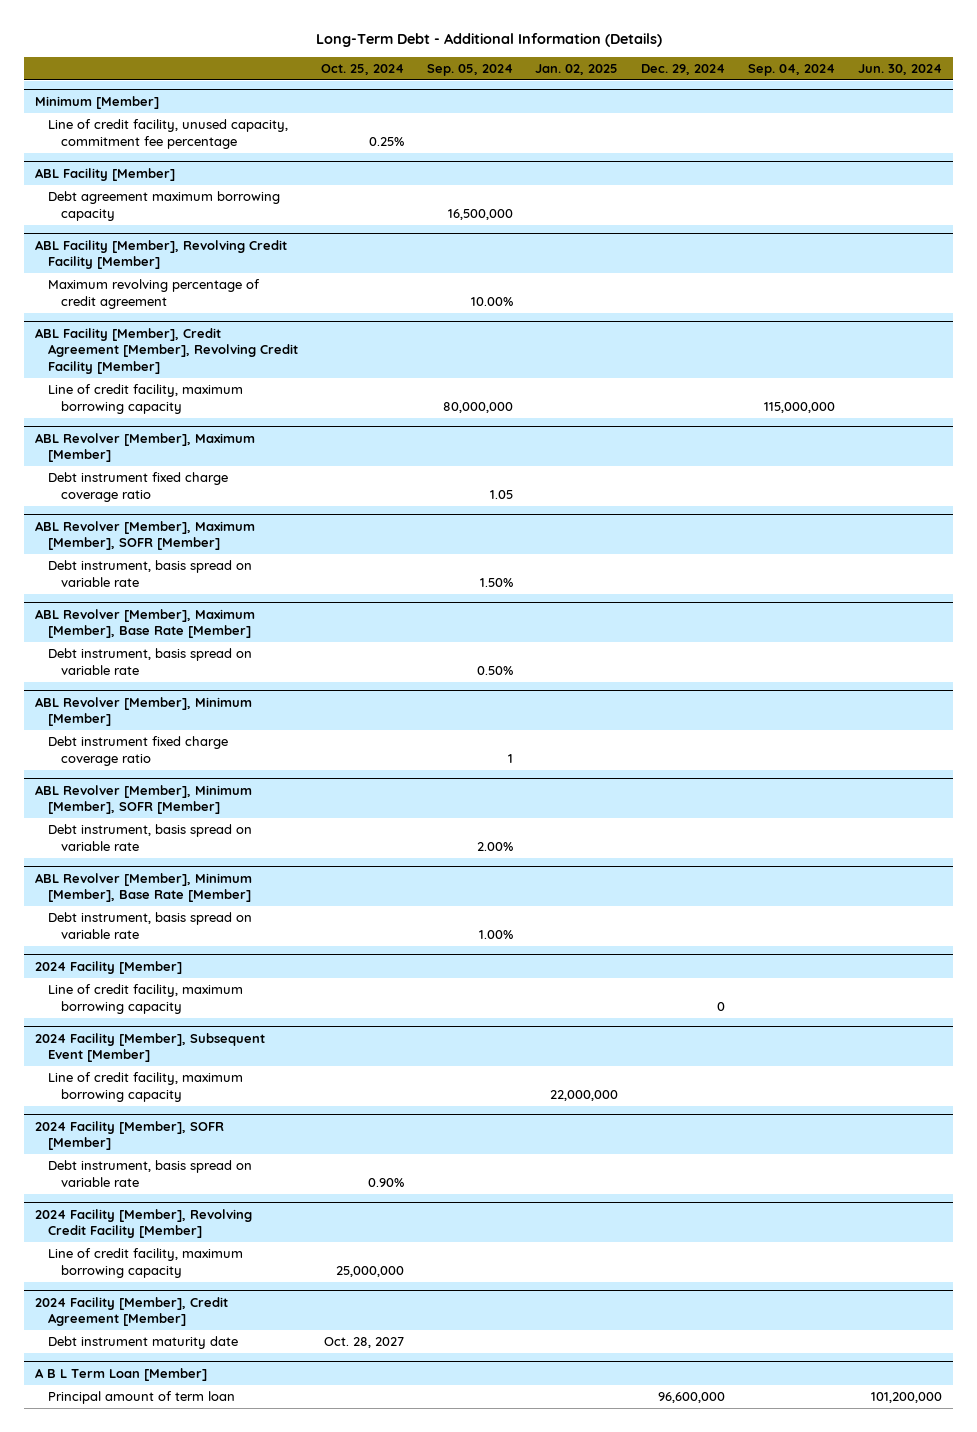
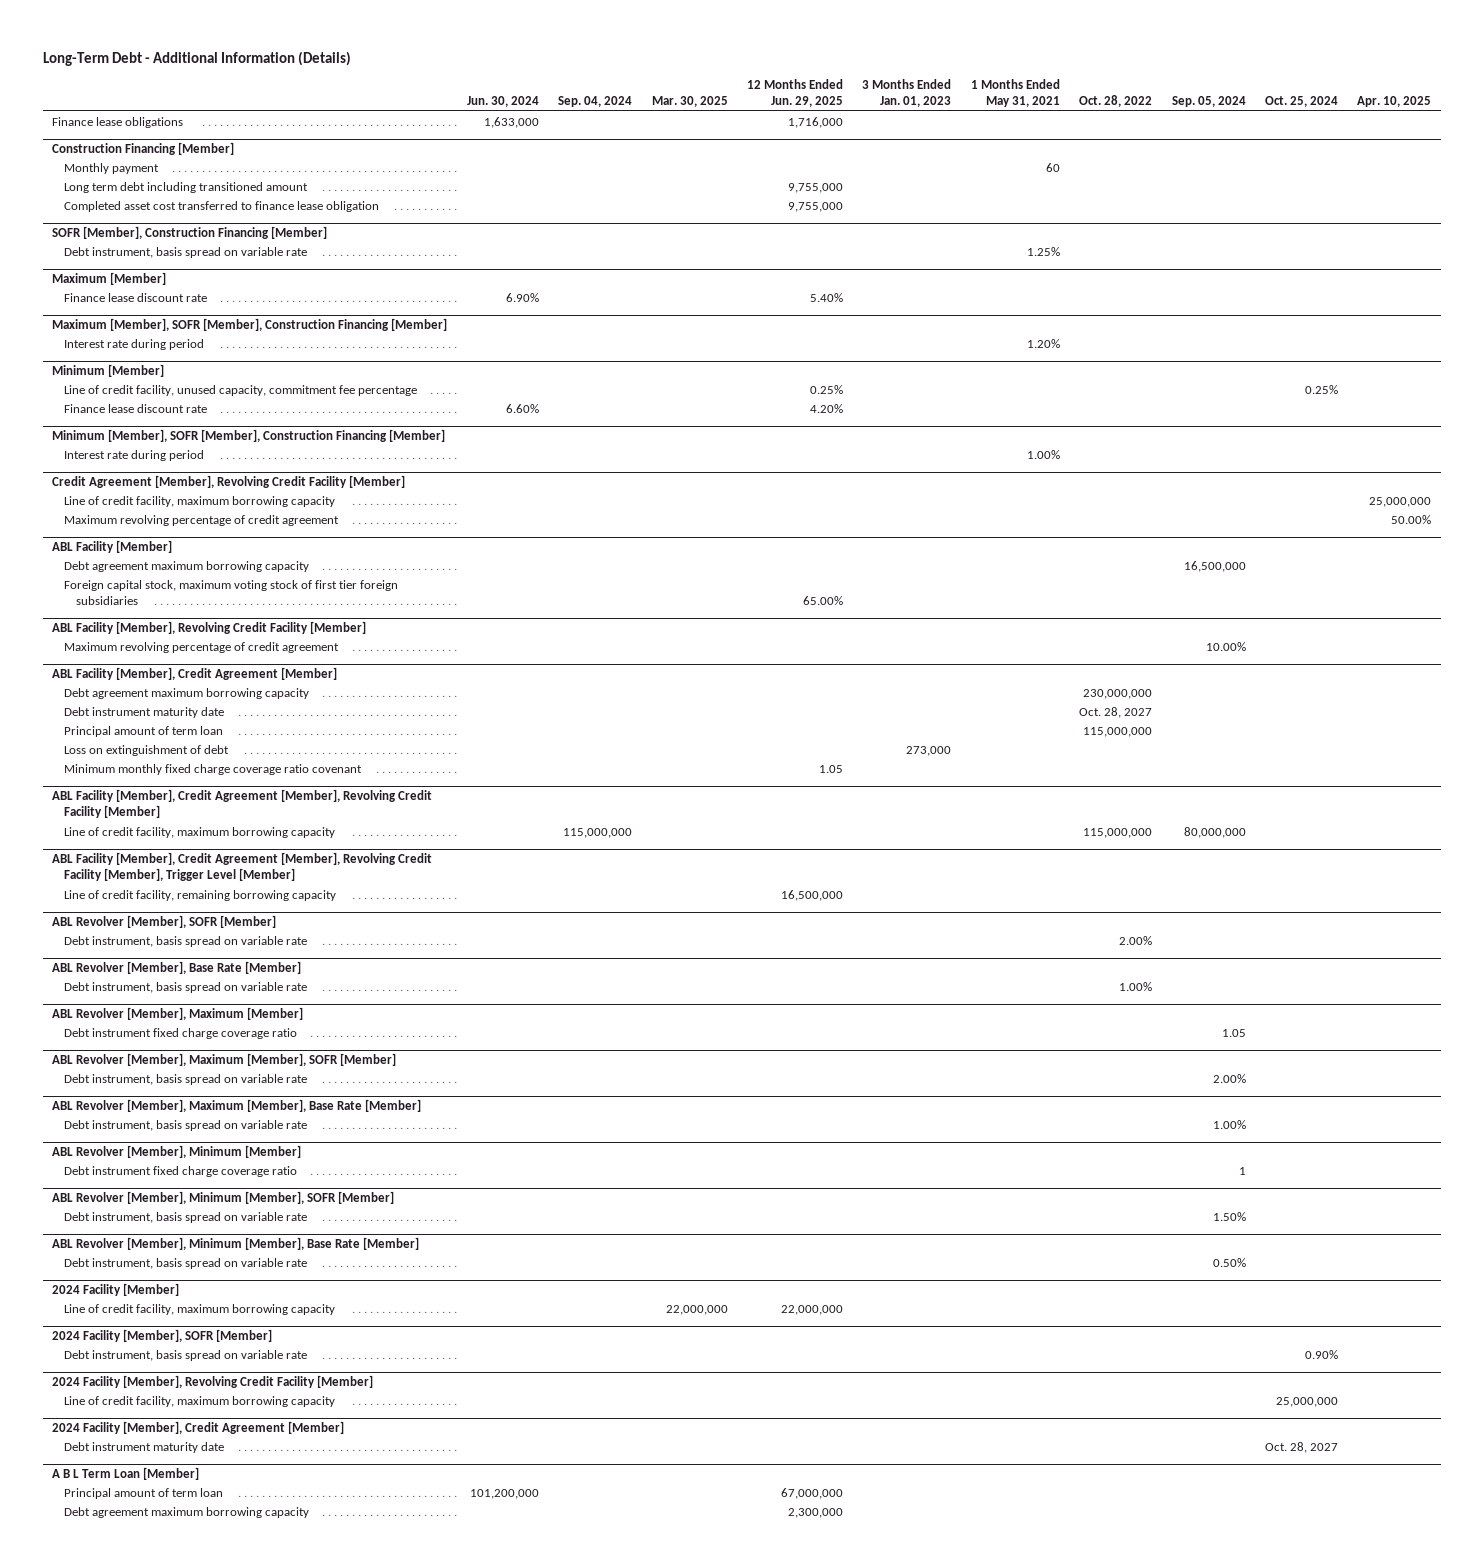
[535,63,619,75] Jan. 02, 2025 -> none
[641,63,726,75] Dec. 29, 2024 -> none
none -> [651,96,728,108] Mar. 30, 2025
none -> [747,79,844,108] 12 Months Ended Jun. 29, 2025
none -> [862,79,952,108] 3 Months Ended Jan. 01, 2023
none -> [970,79,1060,108] 1 Months Ended May 31, 2021
none -> [1079,95,1153,108] Oct. 28, 2022
none -> [1357,96,1432,108] Apr. 10, 2025
none -> [52,116,184,128] Finance lease obligations
none -> [52,141,235,155] Construction Financing [Member]
none -> [64,162,160,174] Monthly payment
none -> [64,181,309,193] Long term debt including transitioned amount
none -> [64,200,380,212] Completed asset cost transferred to finance lease obligation
none -> [52,225,328,239] SOFR [Member], Construction Financing [Member]
none -> [64,246,308,258] Debt instrument, basis spread on variable rate
none -> [52,271,167,285] Maximum [Member]
none -> [64,292,208,302] Finance lease discount rate
none -> [52,317,448,331] Maximum [Member], SOFR [Member], Construction Financing [Member]
none -> [64,338,205,350] Interest rate during period
none -> [64,403,208,413] Finance lease discount rate
none -> [52,428,446,442] Minimum [Member], SOFR [Member], Construction Financing [Member]
none -> [64,449,205,461] Interest rate during period
none -> [52,474,406,488] Credit Agreement [Member], Revolving Credit Facility [Member]
none -> [64,495,336,507] Line of credit facility, maximum borrowing capacity
none -> [64,514,340,526] Maximum revolving percentage of credit agreement
none -> [64,579,399,605] Foreign capital stock, maximum voting stock of first tier foreign subsidiaries
none -> [52,666,338,680] ABL Facility [Member], Credit Agreement [Member]
none -> [64,687,310,699] Debt agreement maximum borrowing capacity
none -> [64,706,225,718] Debt instrument maturity date
none -> [64,725,224,737] Principal amount of term loan
none -> [64,744,230,756] Loss on extinguishment of debt
none -> [64,763,363,775] Minimum monthly fixed charge coverage ratio covenant
none -> [52,851,433,881] ABL Facility [Member], Credit Agreement [Member], Revolving Credit Facility [Member], Trigger Level [Member]
none -> [64,889,337,901] Line of credit facility, remaining borrowing capacity
none -> [52,914,277,928] ABL Revolver [Member], SOFR [Member]
none -> [64,935,308,947] Debt instrument, basis spread on variable rate
none -> [52,960,302,974] ABL Revolver [Member], Base Rate [Member]
none -> [64,981,308,993] Debt instrument, basis spread on variable rate
[479,577,513,587] 1.50% -> [1212,1073,1246,1083] 2.00%
[476,665,513,675] 0.50% -> [1212,1119,1246,1129] 1.00%
[476,841,513,851] 2.00% -> [1212,1211,1246,1221] 1.50%
[478,929,513,939] 1.00% -> [1212,1257,1246,1267] 0.50%
[35,1032,266,1063] 2024 Facility [Member], Subsequent Event [Member] -> none
[48,1072,244,1102] Line of credit facility, maximum borrowing capacity -> none
none -> [64,1506,310,1518] Debt agreement maximum borrowing capacity

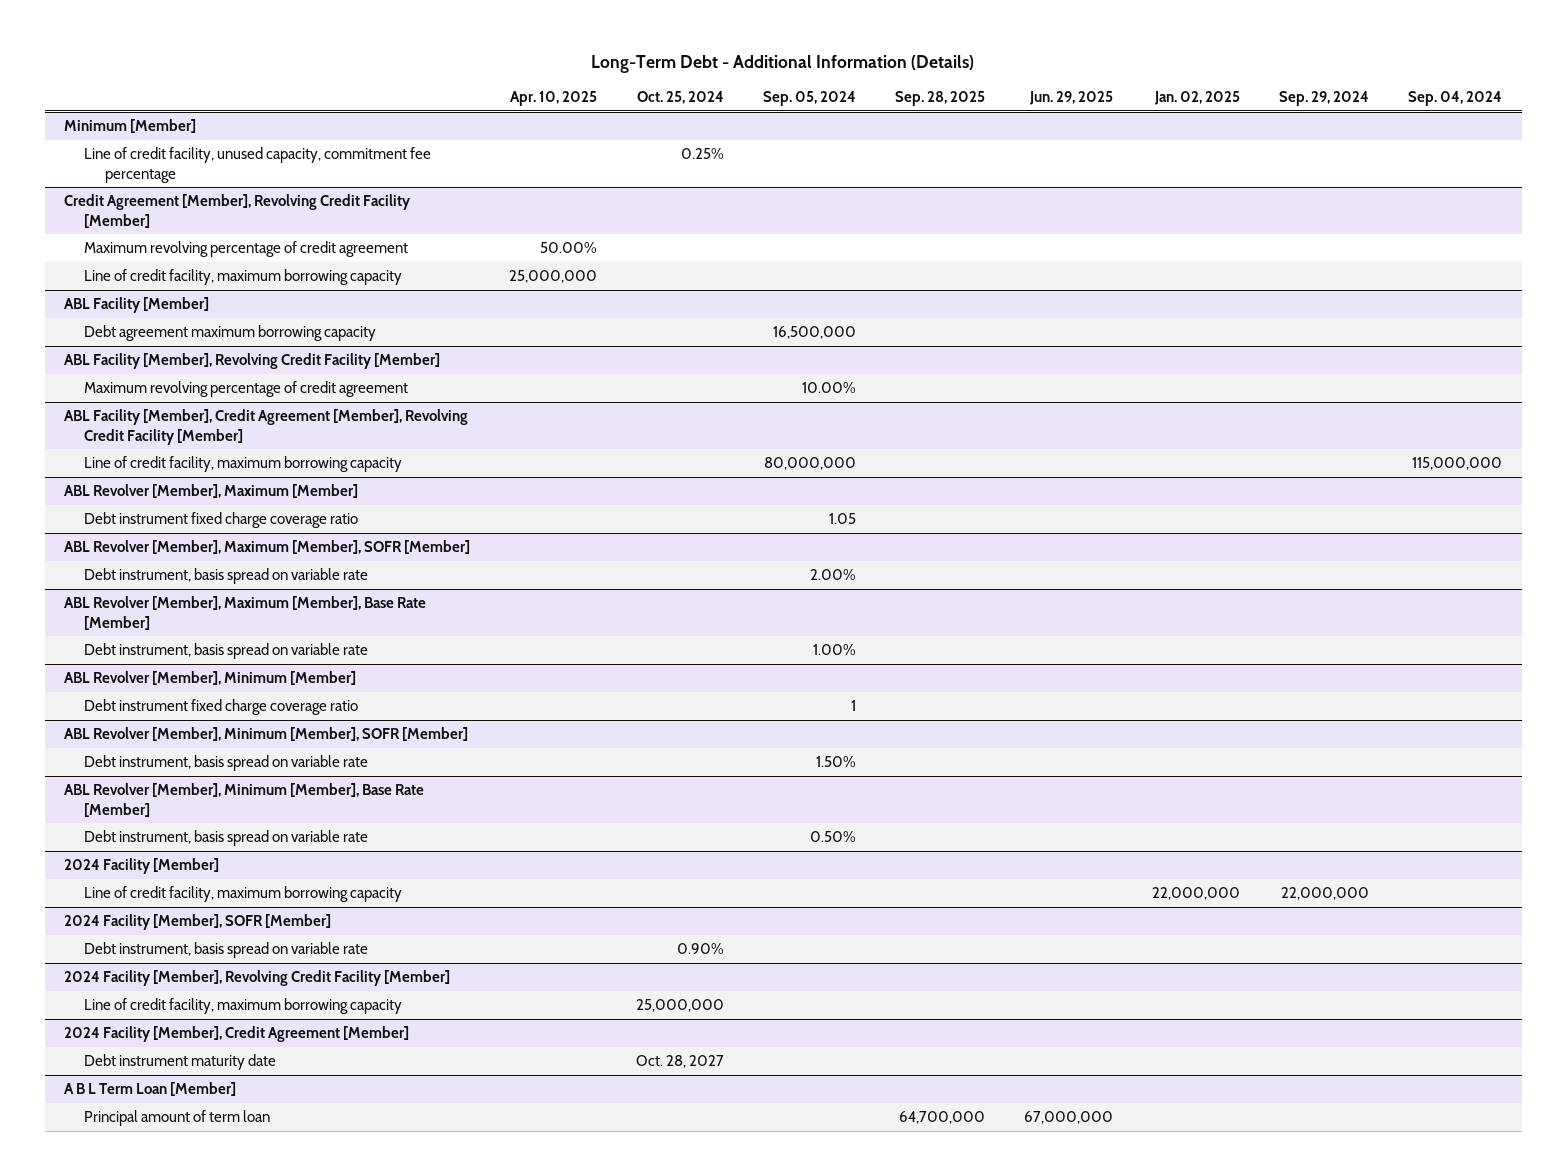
[466,96,539,108] Jun. 30, 2024 -> none
[651,96,728,108] Mar. 30, 2025 -> none
[747,79,844,108] 12 Months Ended Jun. 29, 2025 -> none
[862,79,952,108] 3 Months Ended Jan. 01, 2023 -> none
[970,79,1060,108] 1 Months Ended May 31, 2021 -> none
[1079,95,1153,108] Oct. 28, 2022 -> none
none -> [895,91,986,107] Sep. 28, 2025
none -> [1029,91,1114,106] Jun. 29, 2025
none -> [1154,91,1241,106] Jan. 02, 2025
none -> [1279,91,1370,107] Sep. 29, 2024
[52,116,184,128] Finance lease obligations -> none
[52,141,235,155] Construction Financing [Member] -> none
[64,162,160,174] Monthly payment -> none
[64,181,309,193] Long term debt including transitioned amount -> none
[64,200,380,212] Completed asset cost transferred to finance lease obligation -> none
[52,225,328,239] SOFR [Member], Construction Financing [Member] -> none
[64,246,308,258] Debt instrument, basis spread on variable rate -> none
[52,271,167,285] Maximum [Member] -> none
[64,292,208,302] Finance lease discount rate -> none
[52,317,448,331] Maximum [Member], SOFR [Member], Construction Financing [Member] -> none
[64,338,205,350] Interest rate during period -> none
[64,403,208,413] Finance lease discount rate -> none
[52,428,446,442] Minimum [Member], SOFR [Member], Construction Financing [Member] -> none
[64,449,205,461] Interest rate during period -> none
[64,495,336,507] Line of credit facility, maximum borrowing capacity -> [84,269,403,286] Line of credit facility, maximum borrowing capacity
[64,579,399,605] Foreign capital stock, maximum voting stock of first tier foreign subsidiaries -> none
[52,666,338,680] ABL Facility [Member], Credit Agreement [Member] -> none
[64,687,310,699] Debt agreement maximum borrowing capacity -> none
[64,706,225,718] Debt instrument maturity date -> none
[64,725,224,737] Principal amount of term loan -> none
[64,744,230,756] Loss on extinguishment of debt -> none
[64,763,363,775] Minimum monthly fixed charge coverage ratio covenant -> none
[52,851,433,881] ABL Facility [Member], Credit Agreement [Member], Revolving Credit Facility [Member], Trigger Level [Member] -> none
[64,889,337,901] Line of credit facility, remaining borrowing capacity -> none
[52,914,277,928] ABL Revolver [Member], SOFR [Member] -> none
[64,935,308,947] Debt instrument, basis spread on variable rate -> none
[52,960,302,974] ABL Revolver [Member], Base Rate [Member] -> none
[64,981,308,993] Debt instrument, basis spread on variable rate -> none
[64,1506,310,1518] Debt agreement maximum borrowing capacity -> none

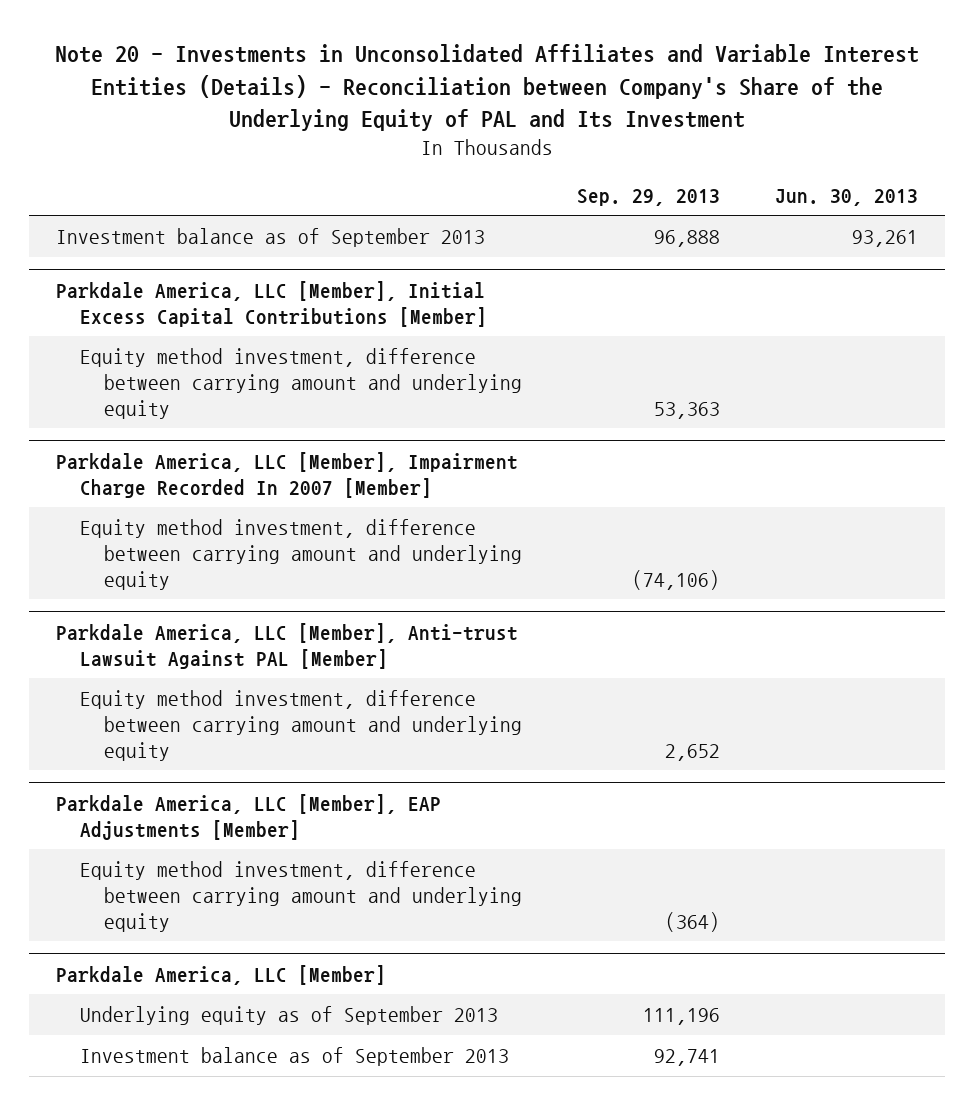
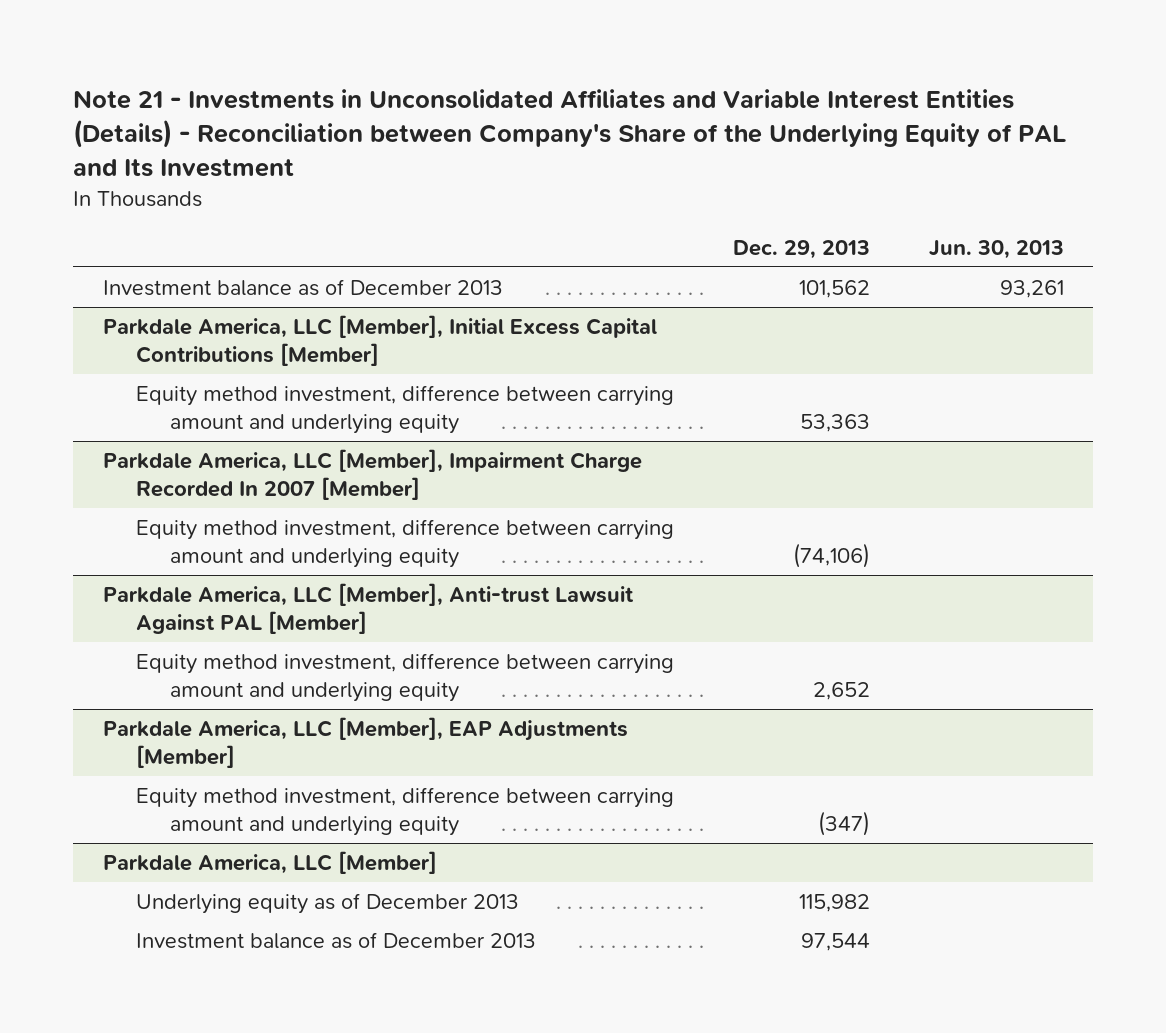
[55,44,920,131] Note 20 - Investments in Unconsolidated Affiliates and Variable Interest Entities (Details) - Reconciliation between Company's Share of the Underlying Equity of PAL and Its Investment -> [73,88,1067,177] Note 21 - Investments in Unconsolidated Affiliates and Variable Interest Entities (Details) - Reconciliation between Company's Share of the Underlying Equity of PAL and Its Investment
[577,188,721,206] Sep. 29, 2013 -> none
none -> [732,239,870,259] Dec. 29, 2013
[56,227,486,247] Investment balance as of September 2013 -> [102,279,503,297] Investment balance as of December 2013
[80,1005,499,1025] Underlying equity as of September 2013 -> [136,893,520,915] Underlying equity as of December 2013
[80,1046,510,1066] Investment balance as of September 2013 -> [136,932,537,950] Investment balance as of December 2013

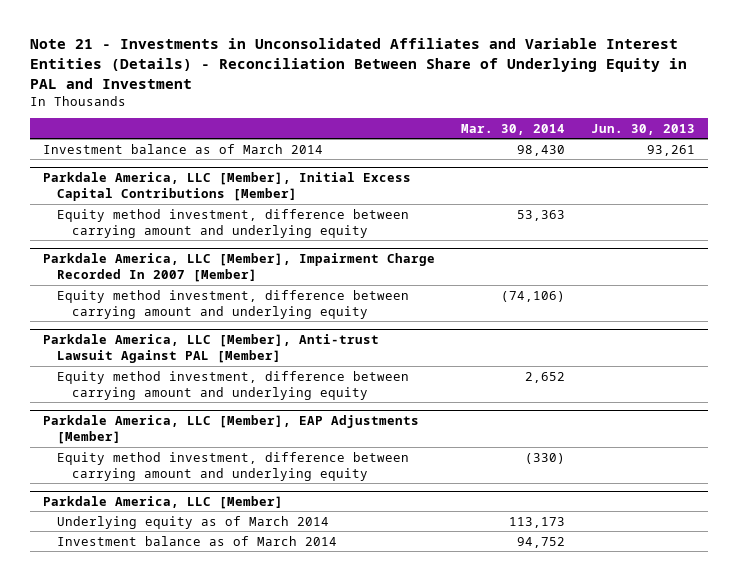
[73,88,1067,177] Note 21 - Investments in Unconsolidated Affiliates and Variable Interest Entities (Details) - Reconciliation between Company's Share of the Underlying Equity of PAL and Its Investment -> [29,38,687,89] Note 21 - Investments in Unconsolidated Affiliates and Variable Interest Entities (Details) - Reconciliation Between Share of Underlying Equity in PAL and Investment
[732,239,870,259] Dec. 29, 2013 -> none
none -> [460,123,565,135] Mar. 30, 2014
[102,279,503,297] Investment balance as of December 2013 -> [42,143,323,154] Investment balance as of March 2014
[136,893,520,915] Underlying equity as of December 2013 -> [57,515,330,529] Underlying equity as of March 2014
[136,932,537,950] Investment balance as of December 2013 -> [57,535,338,546] Investment balance as of March 2014

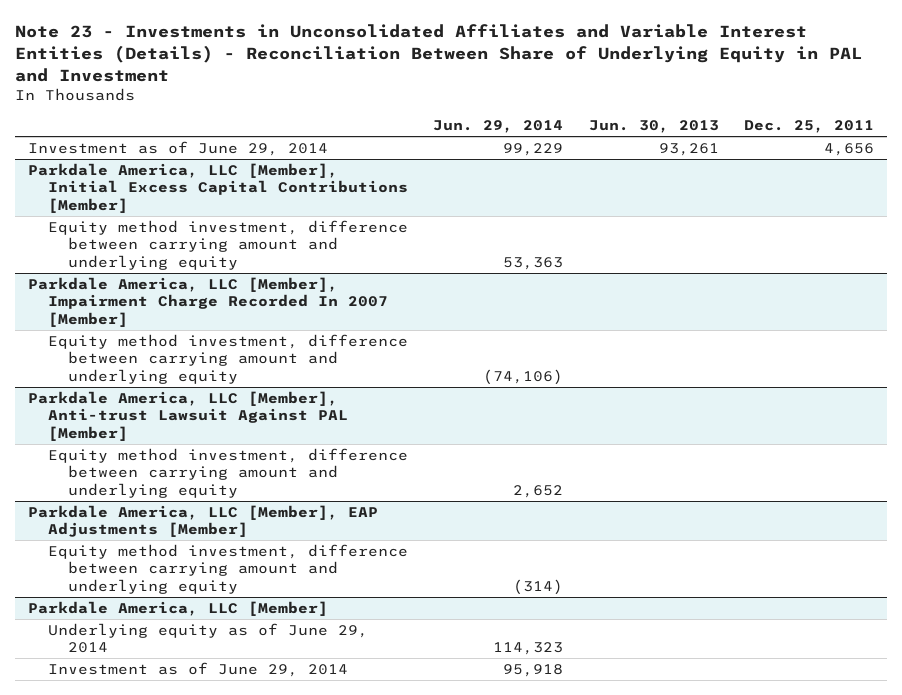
[29,38,687,89] Note 21 - Investments in Unconsolidated Affiliates and Variable Interest Entities (Details) - Reconciliation Between Share of Underlying Equity in PAL and Investment -> [15,24,863,83] Note 23 - Investments in Unconsolidated Affiliates and Variable Interest Entities (Details) - Reconciliation Between Share of Underlying Equity in PAL and Investment
[460,123,565,135] Mar. 30, 2014 -> none
none -> [433,120,564,134] Jun. 29, 2014
none -> [743,120,874,134] Dec. 25, 2011
[42,143,323,154] Investment balance as of March 2014 -> [28,140,329,156] Investment as of June 29, 2014
[57,515,330,529] Underlying equity as of March 2014 -> [47,622,368,654] Underlying equity as of June 29, 2014
[57,535,338,546] Investment balance as of March 2014 -> [47,661,348,677] Investment as of June 29, 2014

